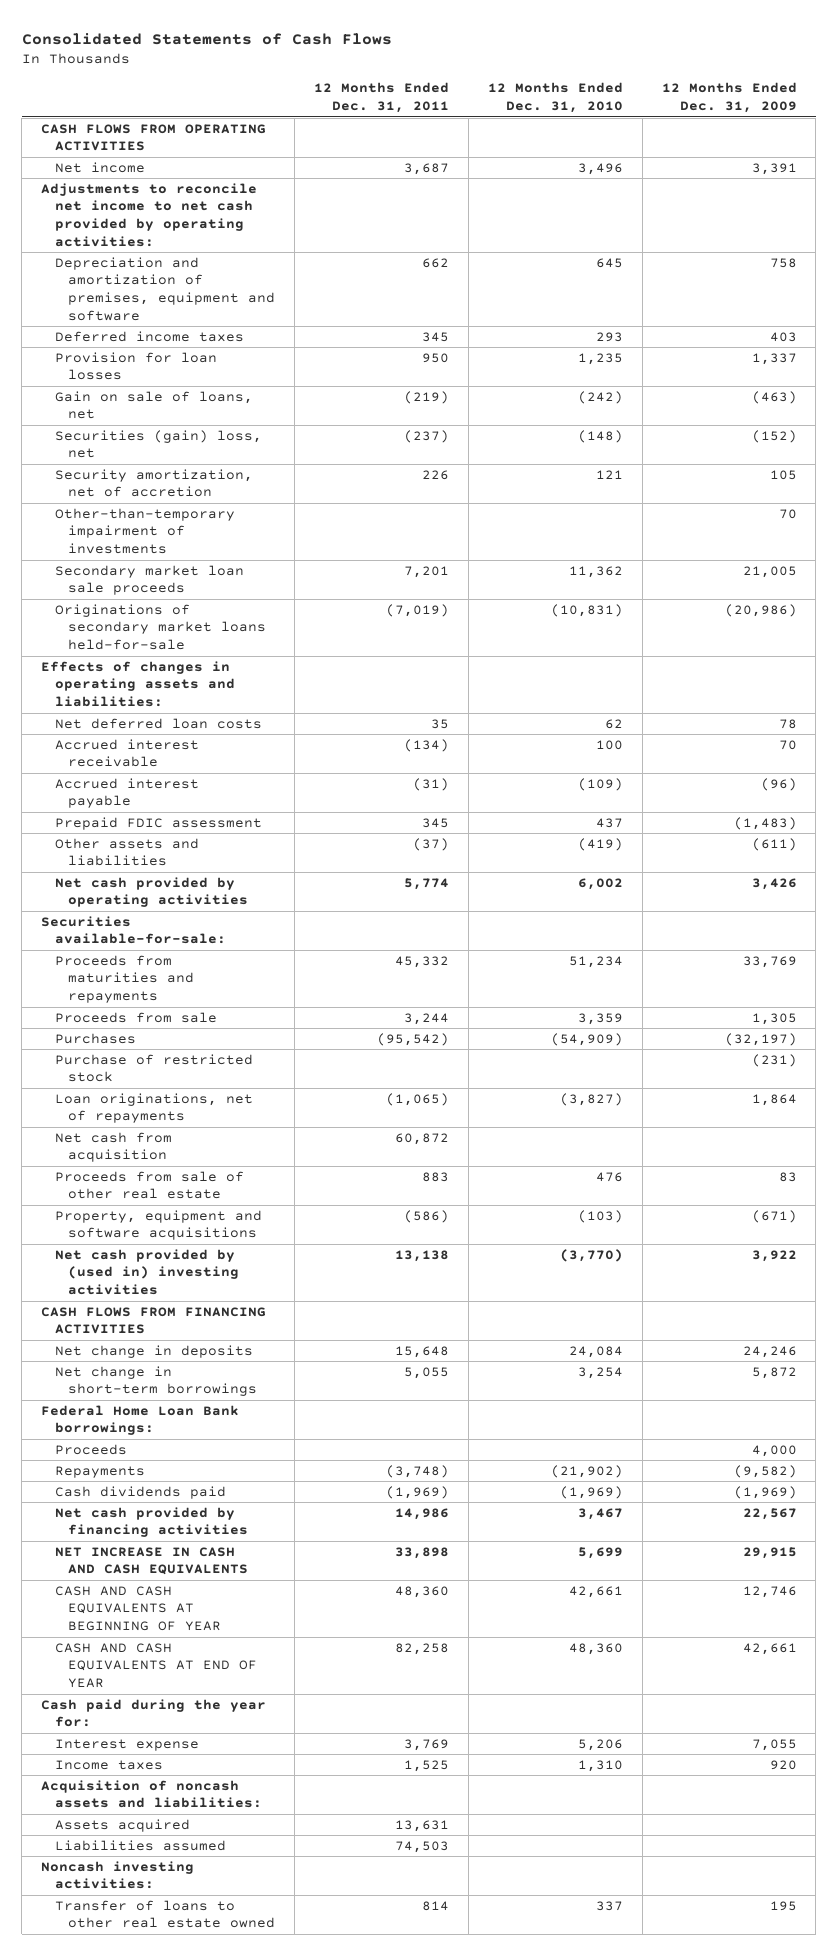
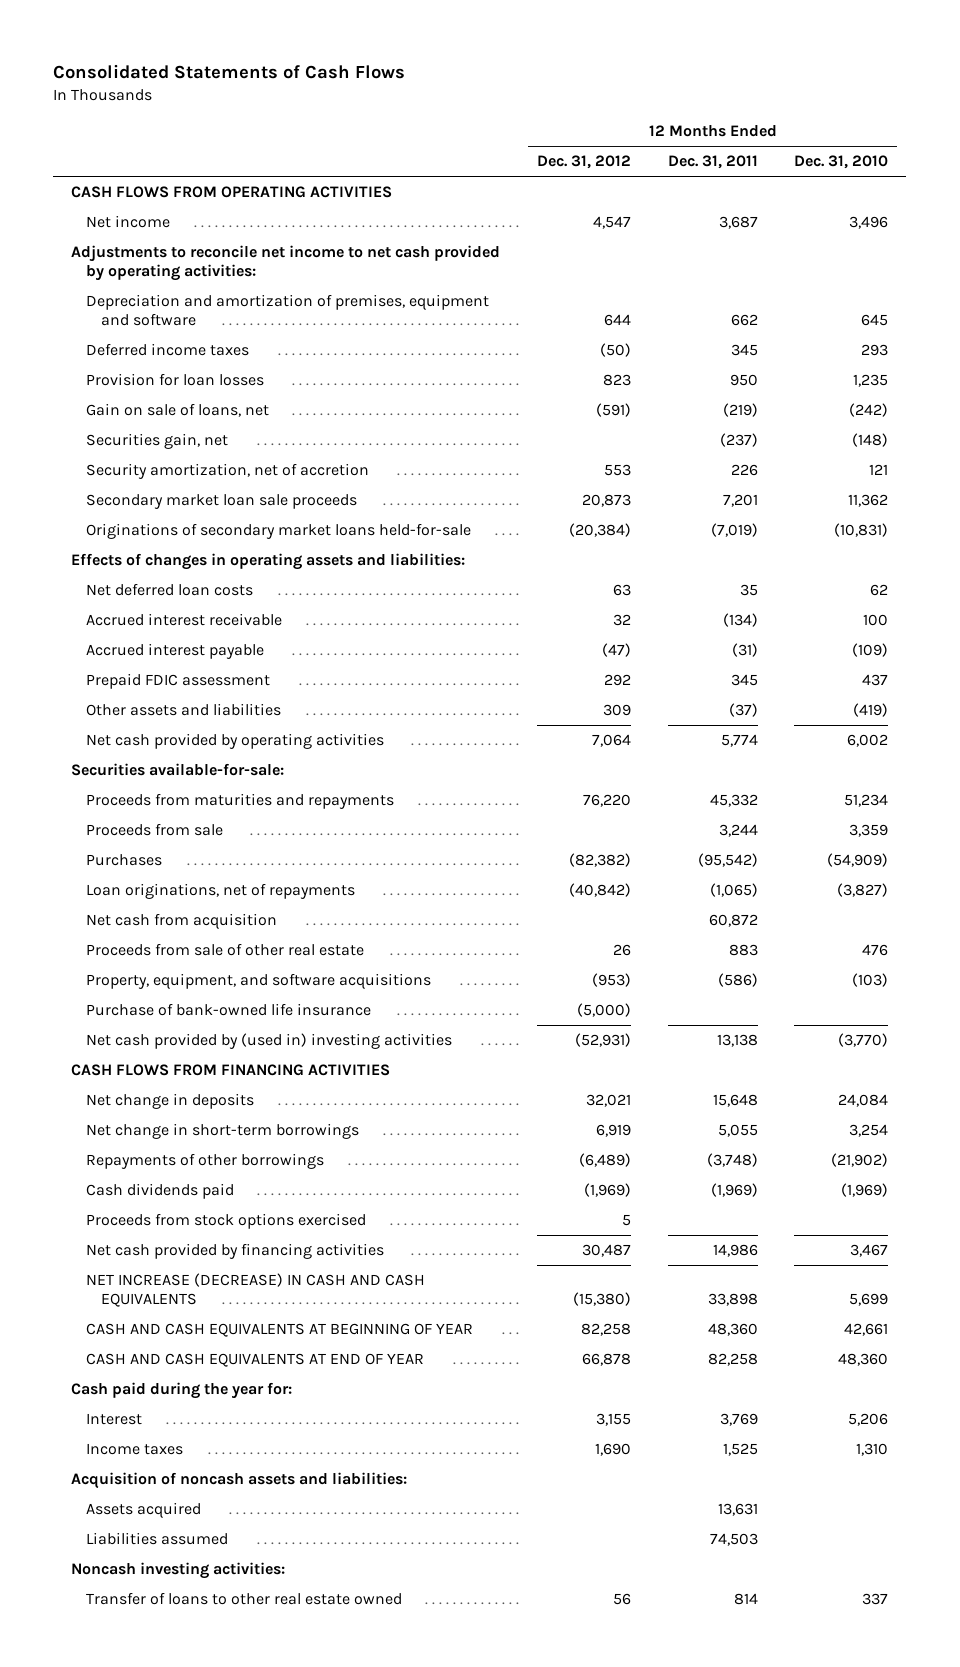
[661,82,797,114] 12 Months Ended Dec. 31, 2009 -> none
none -> [536,155,631,170] Dec. 31, 2012
[54,429,262,459] Securities (gain) loss, net -> [86,433,229,450] Securities gain, net
[54,507,235,555] Other-than-temporary impairment of investments -> none
[54,1053,253,1083] Purchase of restricted stock -> none
[54,1209,262,1241] Property, equipment and software acquisitions -> [86,973,432,990] Property, equipment, and software acquisitions
none -> [86,1003,372,1017] Purchase of bank-owned life insurance
[41,1404,240,1436] Federal Home Loan Bank borrowings: -> none
[54,1443,127,1455] Proceeds -> none
[54,1465,145,1478] Repayments -> [86,1153,325,1170] Repayments of other borrowings
none -> [86,1213,367,1230] Proceeds from stock options exercised
[54,1546,249,1576] NET INCREASE IN CASH AND CASH EQUIVALENTS -> [86,1273,426,1308] NET INCREASE (DECREASE) IN CASH AND CASH EQUIVALENTS
[54,1738,199,1751] Interest expense -> [86,1413,143,1426] Interest

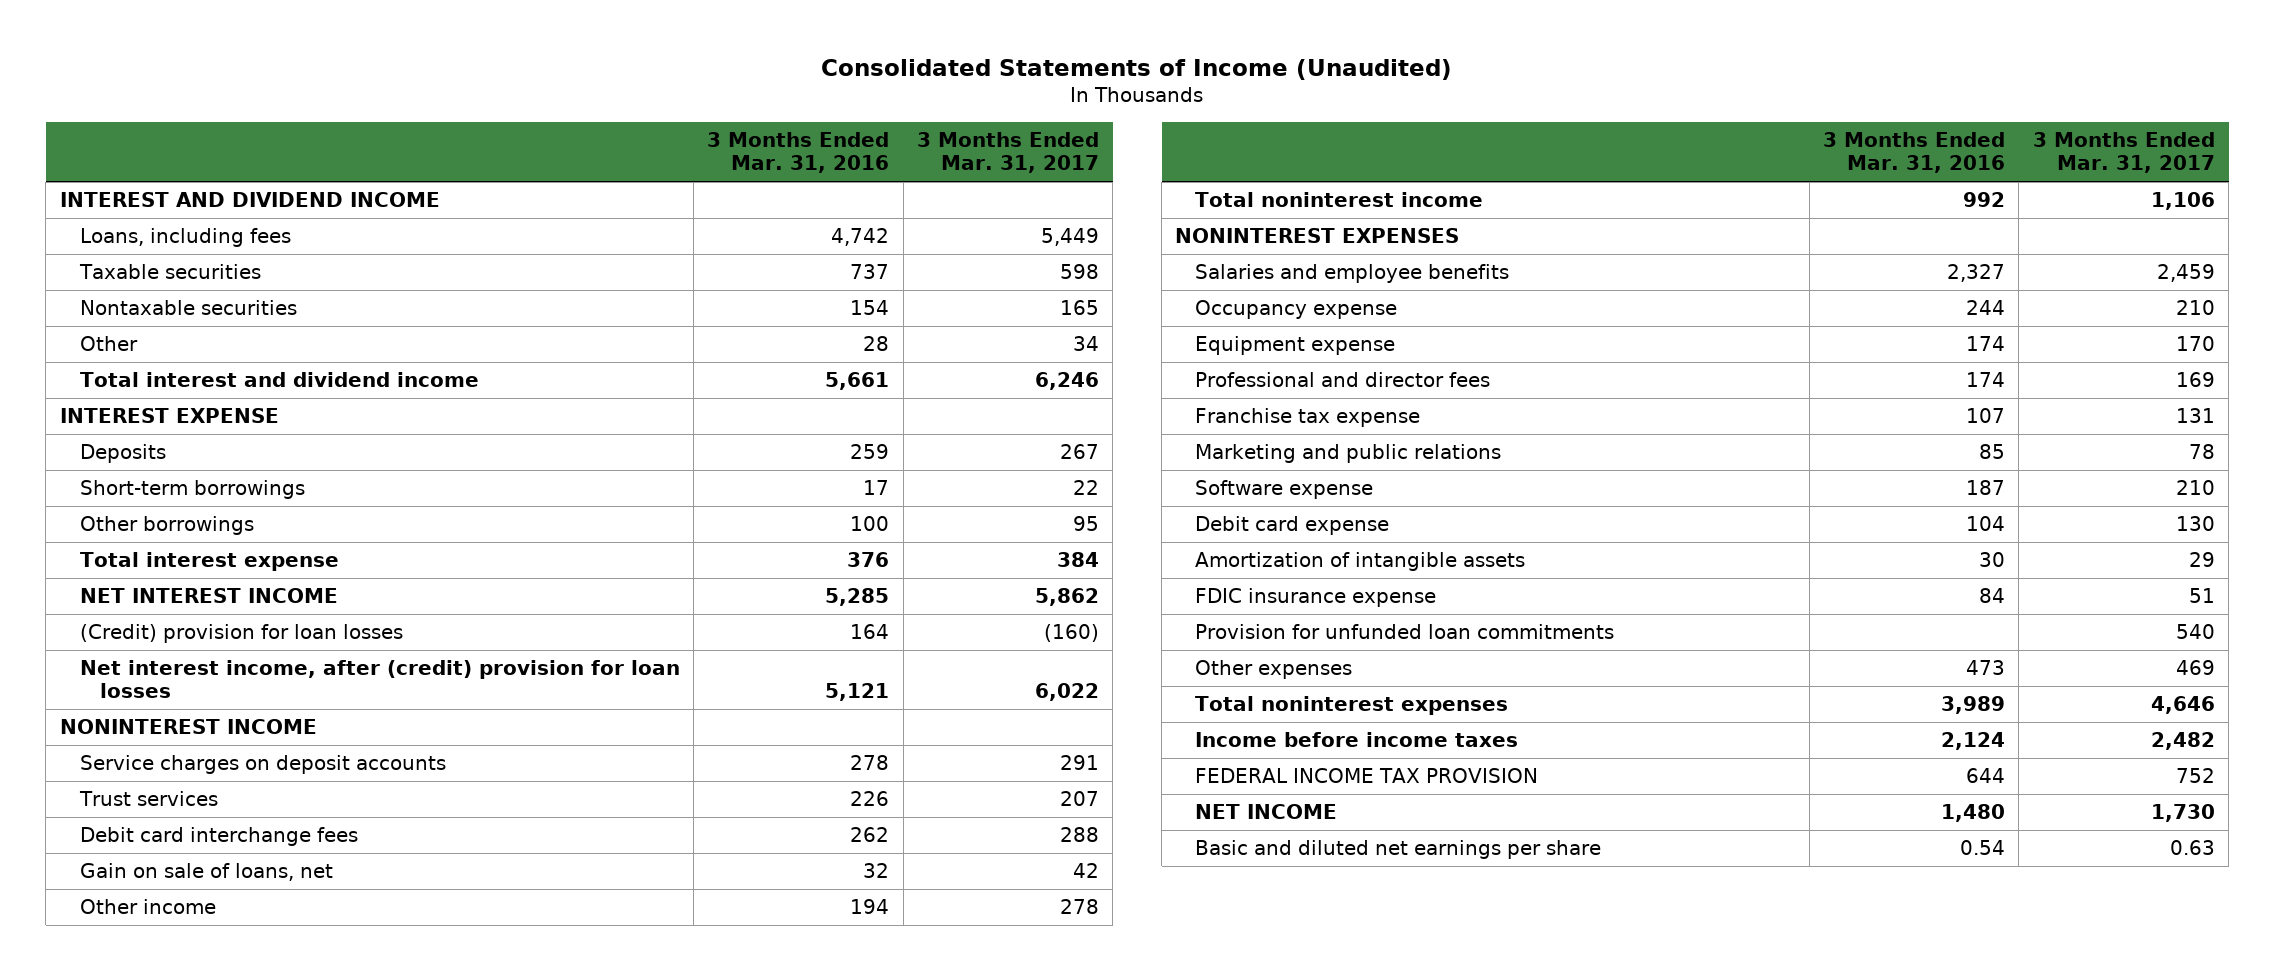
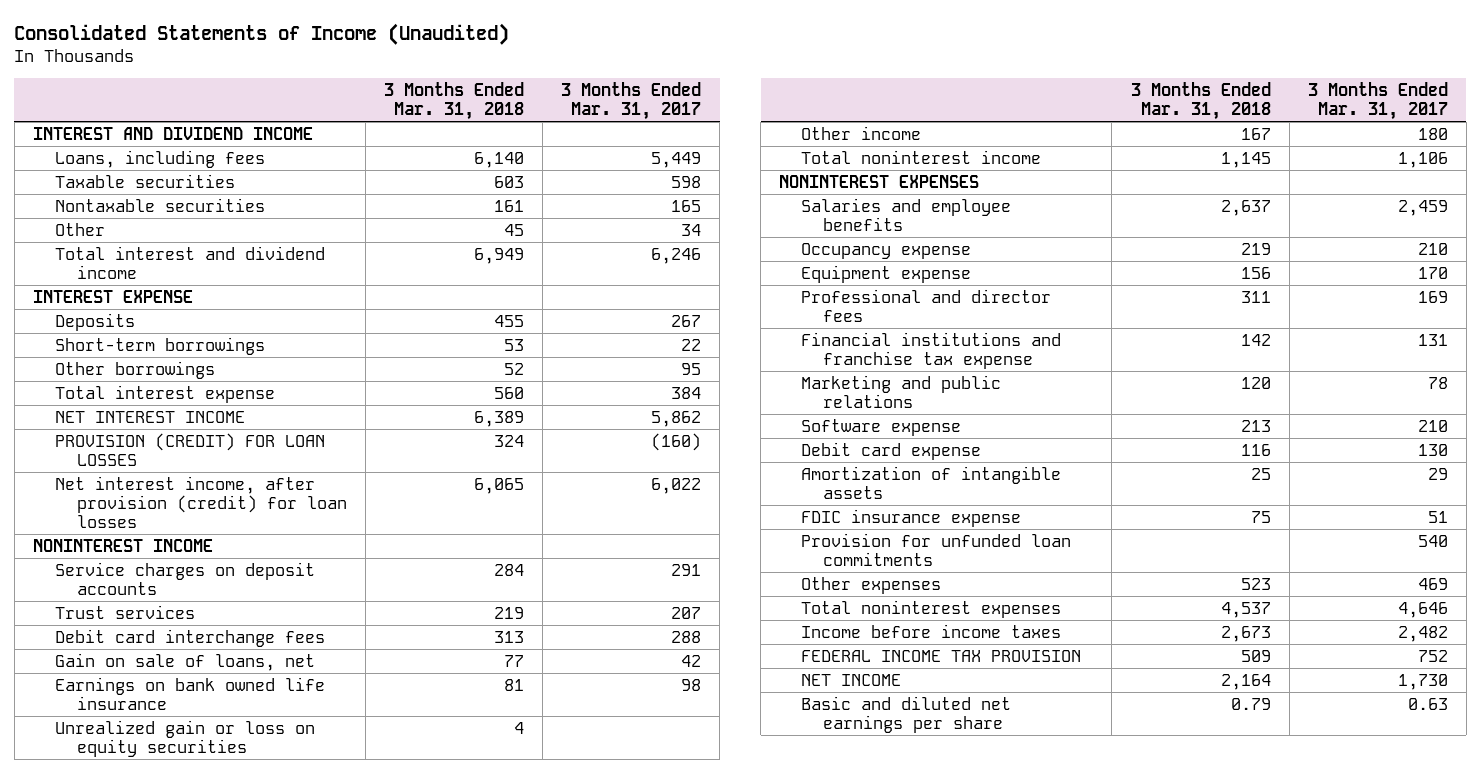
[707,132,890,174] 3 Months Ended Mar. 31, 2016 -> none
none -> [383,81,524,120] 3 Months Ended Mar. 31, 2018
[79,624,403,644] (Credit) provision for loan losses -> [54,432,325,466] PROVISION (CREDIT) FOR LOAN LOSSES
[79,660,680,699] Net interest income, after (credit) provision for loan losses -> [54,475,347,528] Net interest income, after provision (credit) for loan losses
none -> [54,676,325,710] Earnings on bank owned life insurance
none -> [54,719,315,757] Unrealized gain or loss on equity securities
[1060,899,1100,915] 278 -> [1417,127,1448,140] 180
[1195,408,1421,428] Franchise tax expense -> [801,331,1062,369] Financial institutions and franchise tax expense

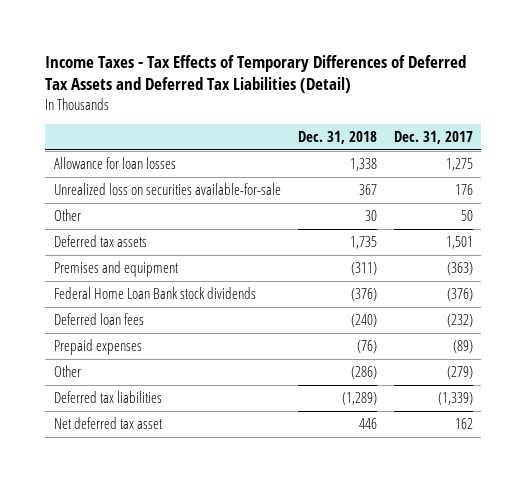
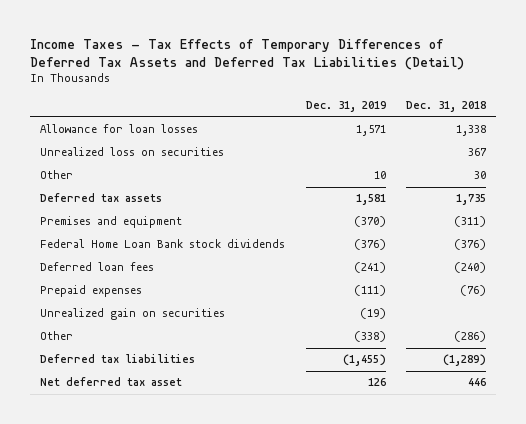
[393,131,473,145] Dec. 31, 2017 -> none
none -> [305,101,386,113] Dec. 31, 2019
[53,183,281,196] Unrealized loss on securities available-for-sale -> [40,147,225,157] Unrealized loss on securities
none -> [40,308,226,321] Unrealized gain on securities

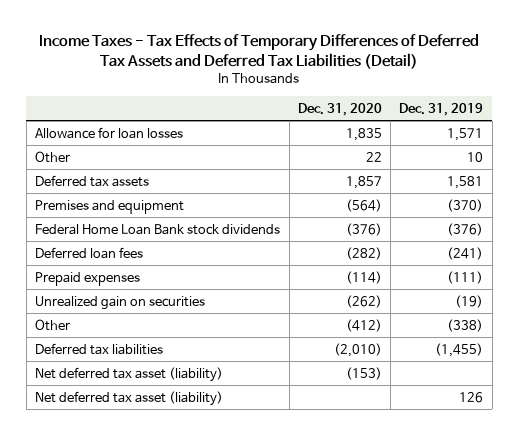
[405,101,486,113] Dec. 31, 2018 -> none
none -> [297,102,382,116] Dec. 31, 2020
[40,147,225,157] Unrealized loss on securities -> none
none -> [35,366,224,382] Net deferred tax asset (liability)
[40,377,183,387] Net deferred tax asset -> [35,390,224,406] Net deferred tax asset (liability)

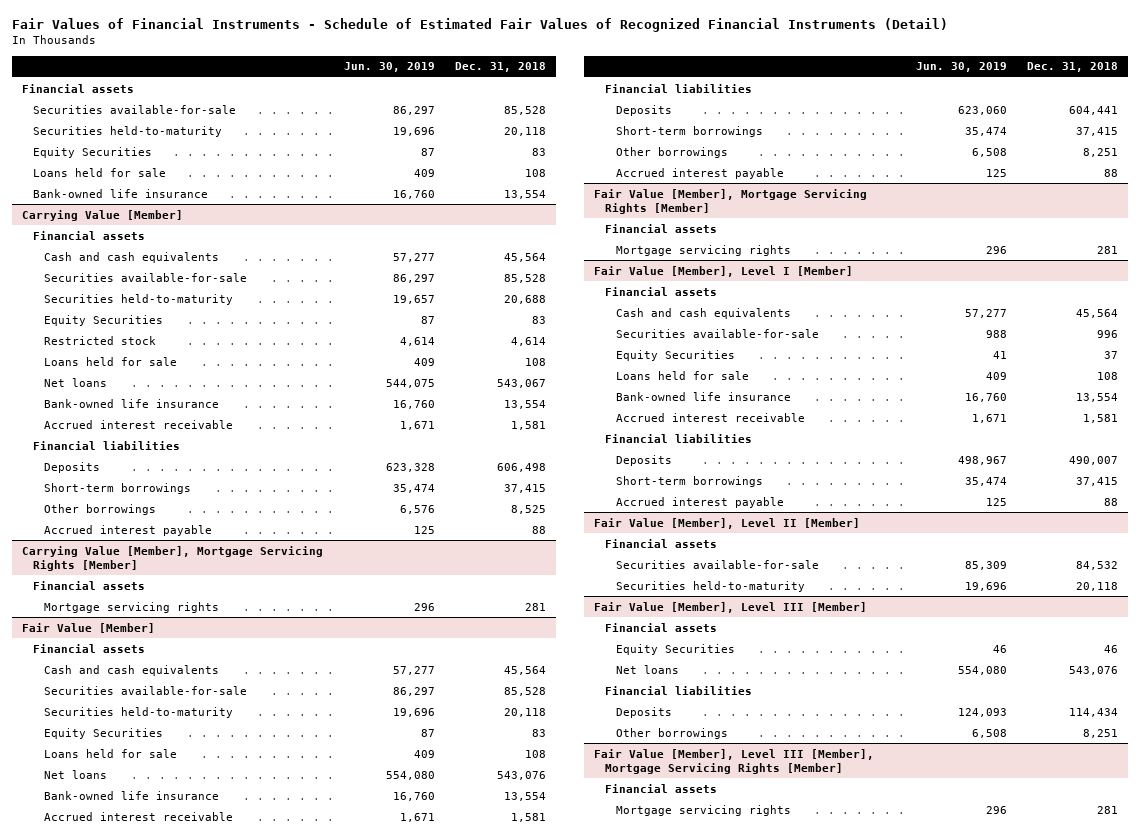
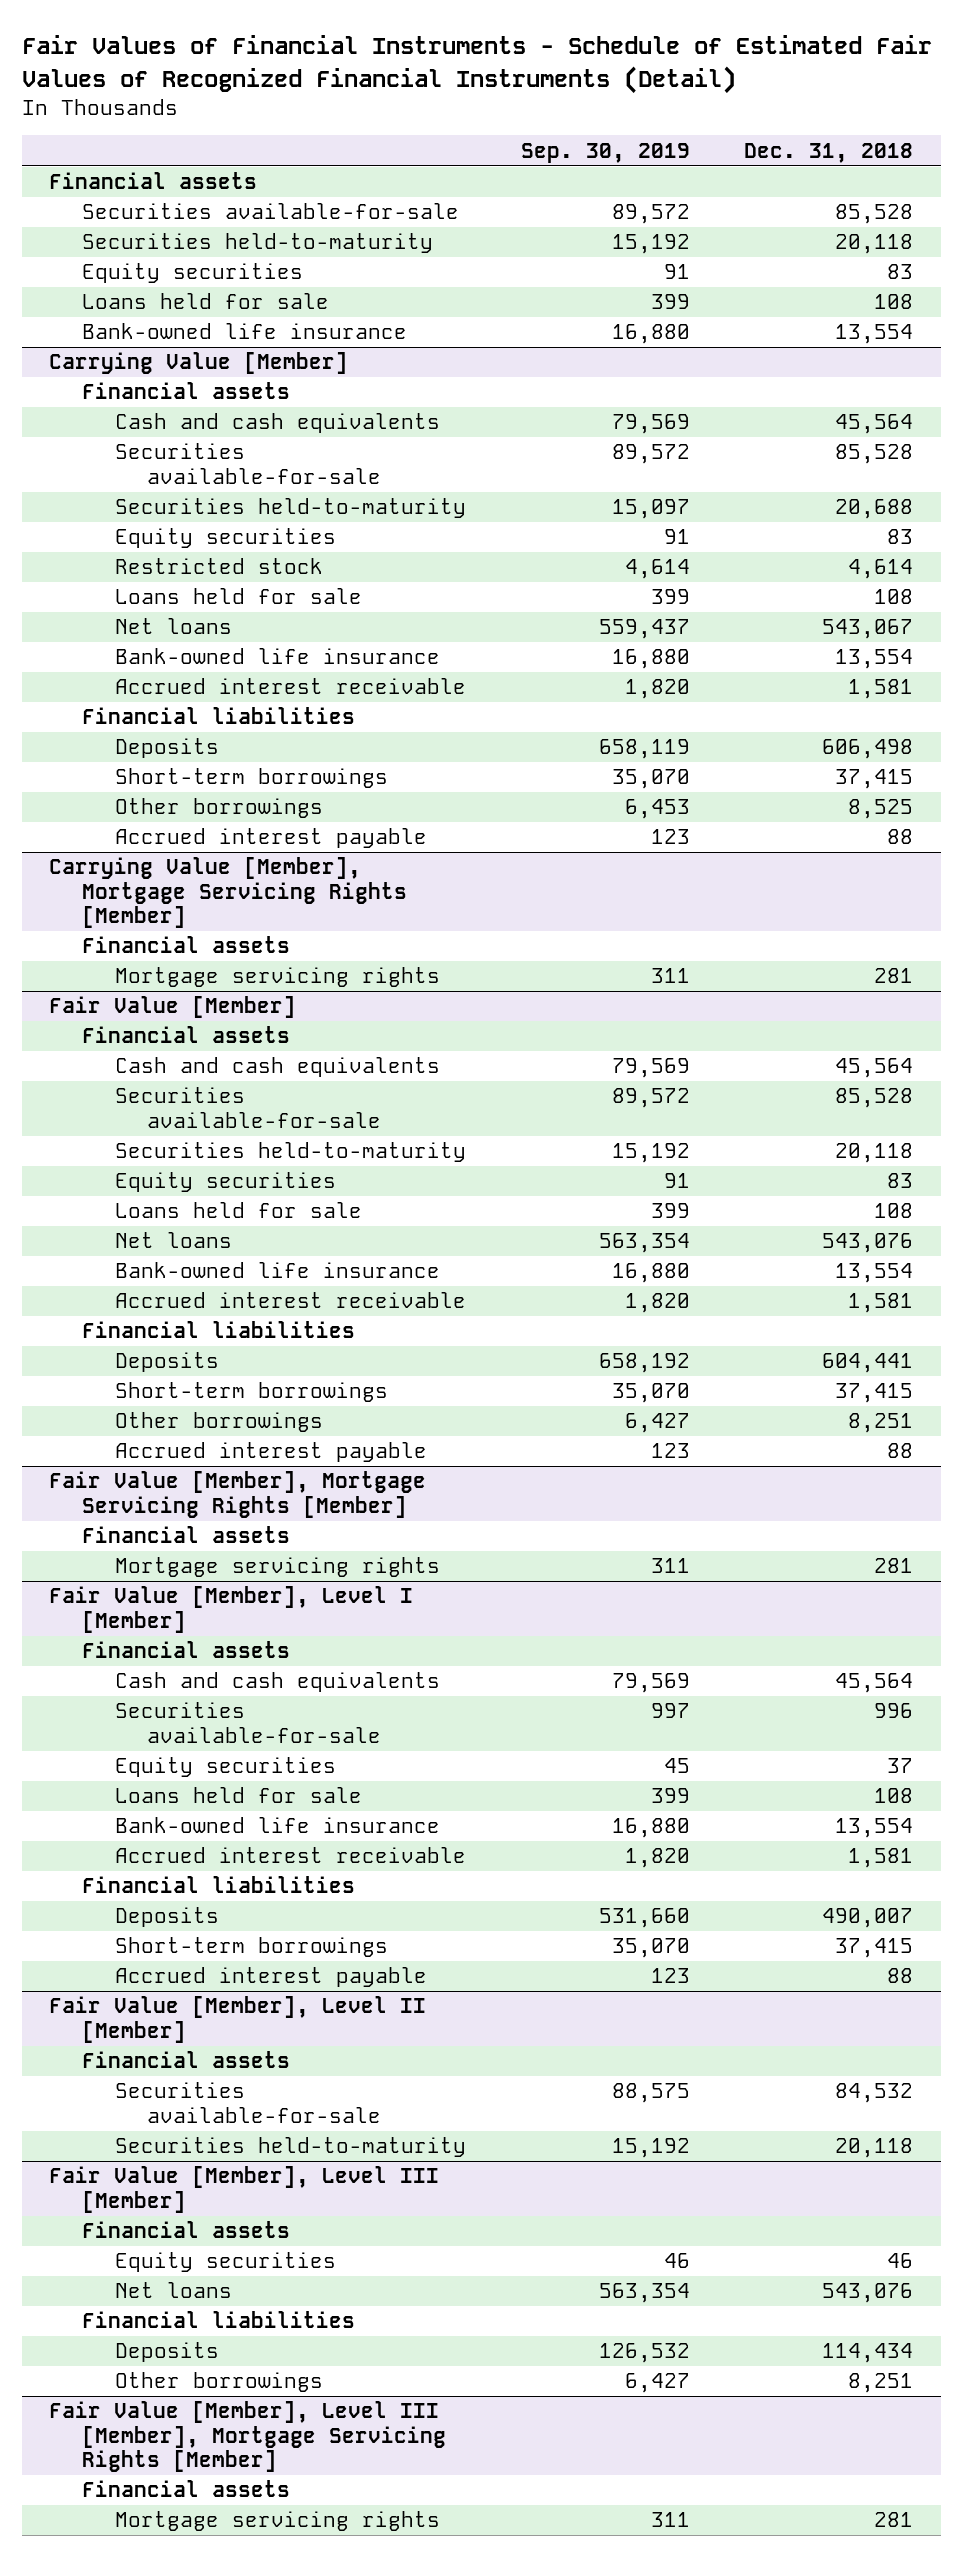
[343,62,435,73] Jun. 30, 2019 -> none
none -> [520,142,690,163] Sep. 30, 2019
[33,146,153,158] Equity Securities -> [82,263,304,284] Equity securities
[43,314,163,326] Equity Securities -> [114,528,336,549] Equity securities
[43,727,163,739] Equity Securities -> [114,1172,336,1193] Equity securities
[615,349,735,361] Equity Securities -> [114,1757,336,1778] Equity securities
[615,643,735,655] Equity Securities -> [114,2252,336,2273] Equity securities

